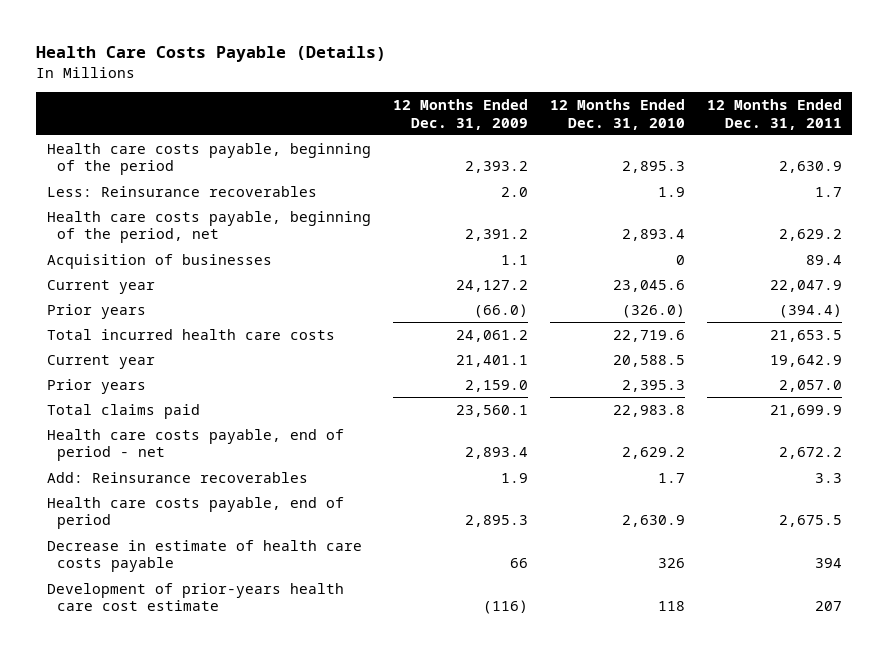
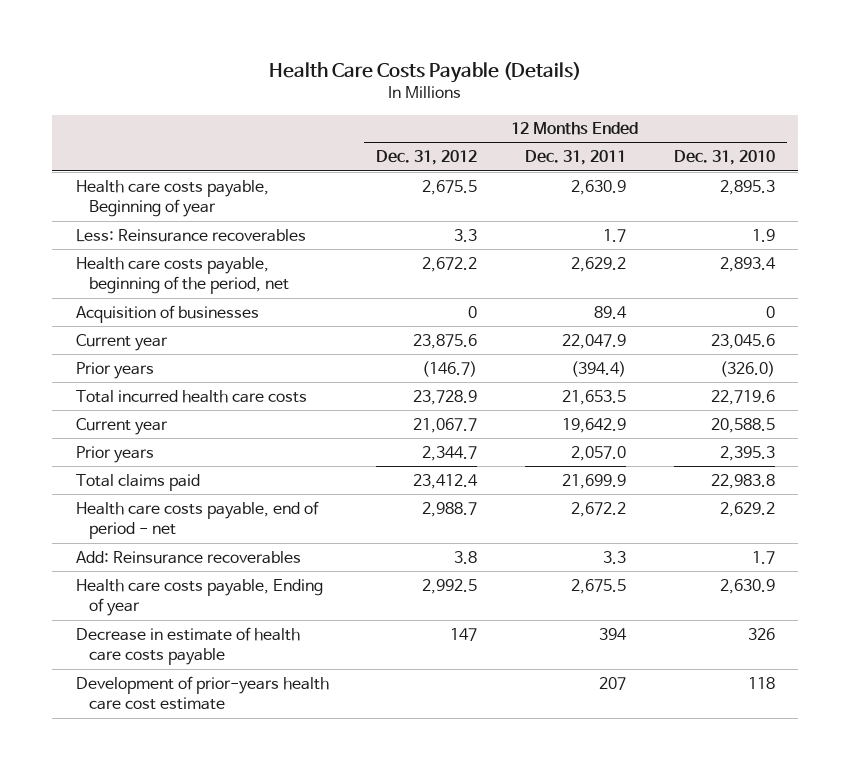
[392,99,528,130] 12 Months Ended Dec. 31, 2009 -> none
none -> [376,150,478,166] Dec. 31, 2012
[46,142,371,176] Health care costs payable, beginning of the period -> [75,179,269,218] Health care costs payable, Beginning of year
[46,496,344,530] Health care costs payable, end of period -> [75,578,323,617] Health care costs payable, Ending of year

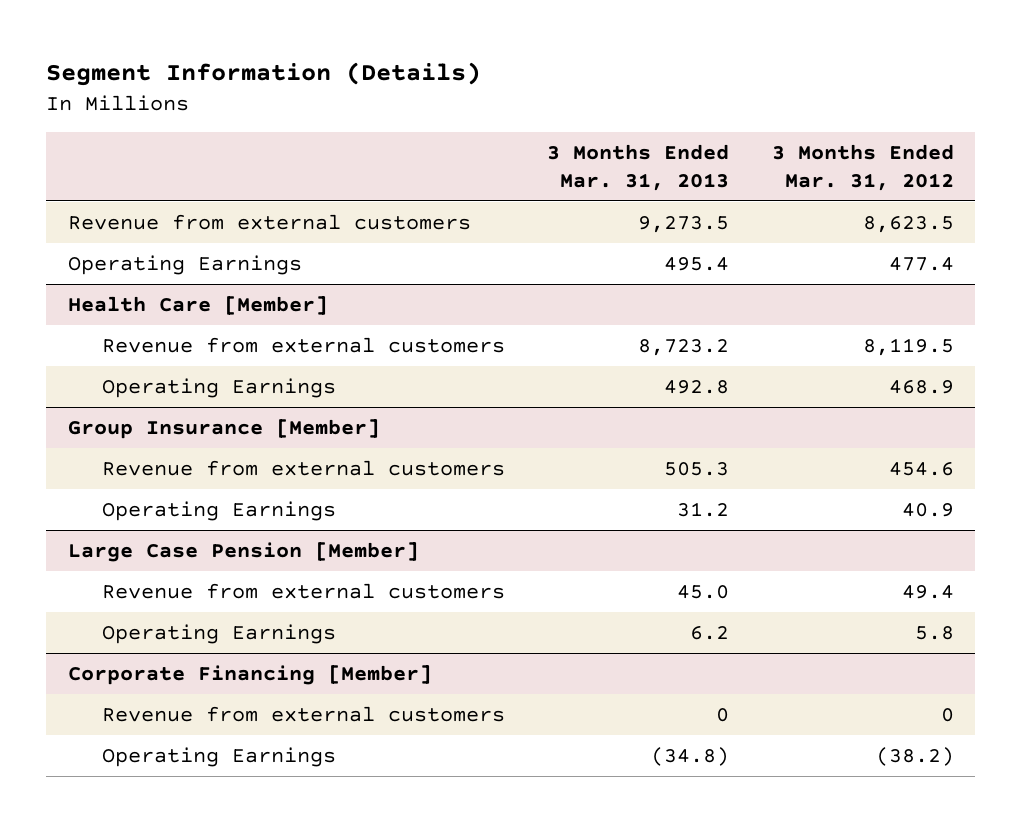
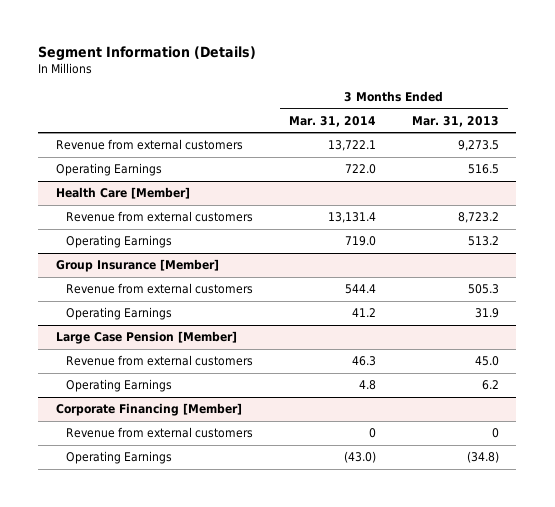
[771,143,954,191] 3 Months Ended Mar. 31, 2012 -> none
none -> [289,115,377,127] Mar. 31, 2014
[664,256,730,271] 495.4 -> [467,164,499,175] 516.5
[664,379,730,394] 492.8 -> [467,236,499,247] 513.2
[677,501,730,517] 31.2 -> [474,308,499,319] 31.9

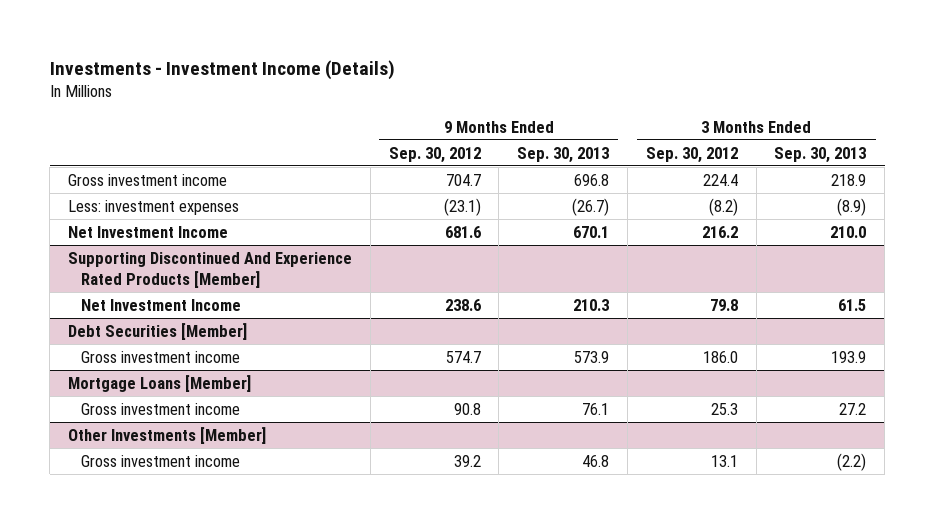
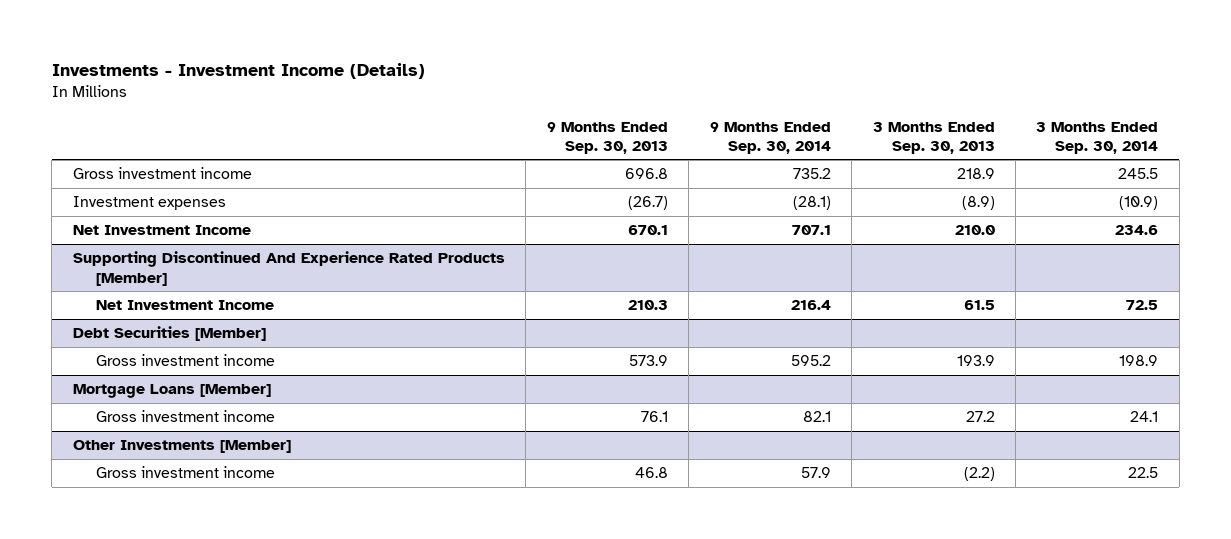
[388,146,481,163] Sep. 30, 2012 -> none
[645,146,738,163] Sep. 30, 2012 -> none
none -> [709,121,831,155] 9 Months Ended Sep. 30, 2014
none -> [1036,121,1159,155] 3 Months Ended Sep. 30, 2014
[68,199,240,215] Less: investment expenses -> [72,196,226,211] Investment expenses

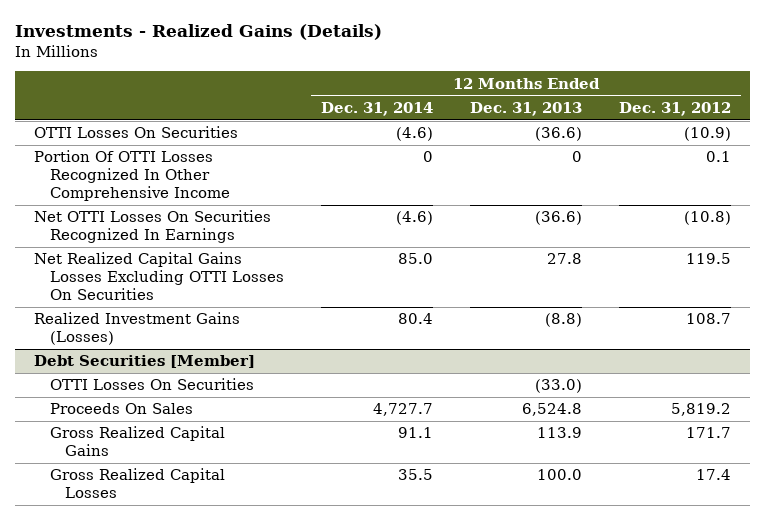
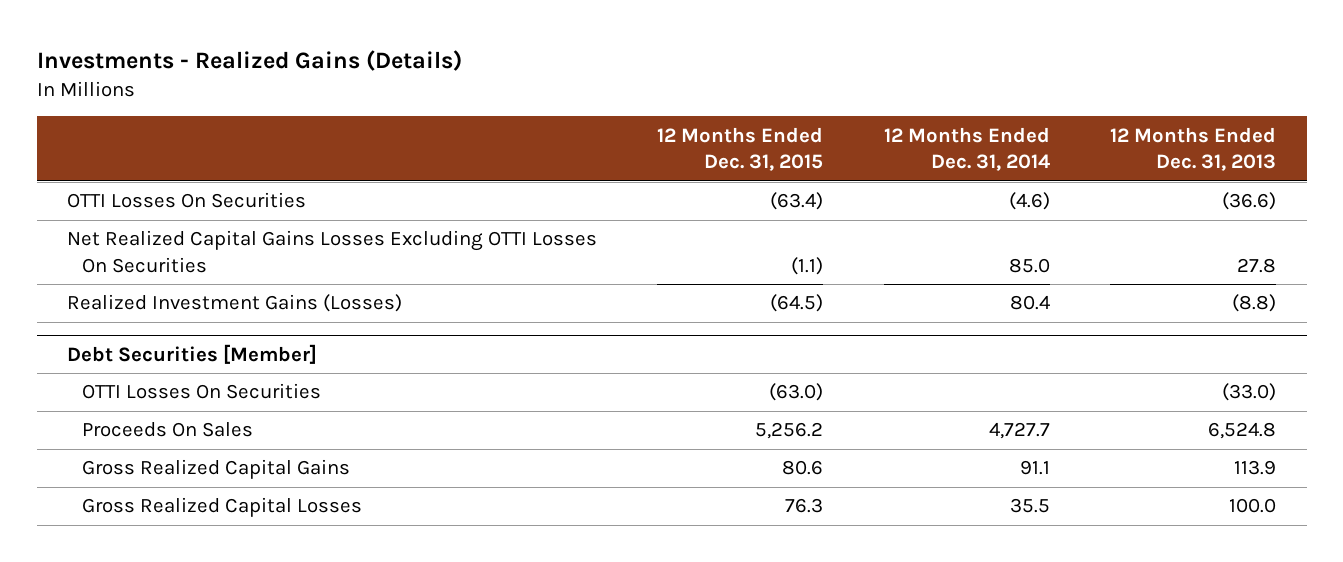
[619,101,732,116] Dec. 31, 2012 -> none
none -> [657,126,824,172] 12 Months Ended Dec. 31, 2015
[33,150,230,202] Portion Of OTTI Losses Recognized In Other Comprehensive Income -> none
[33,210,271,244] Net OTTI Losses On Securities Recognized In Earnings -> none

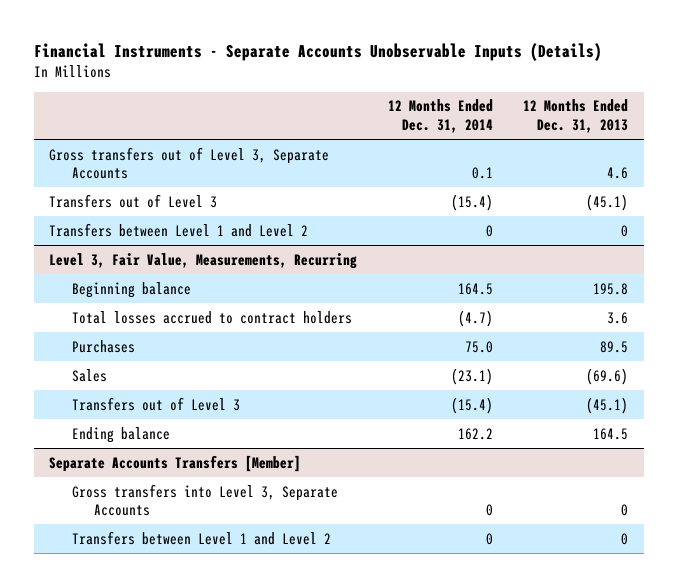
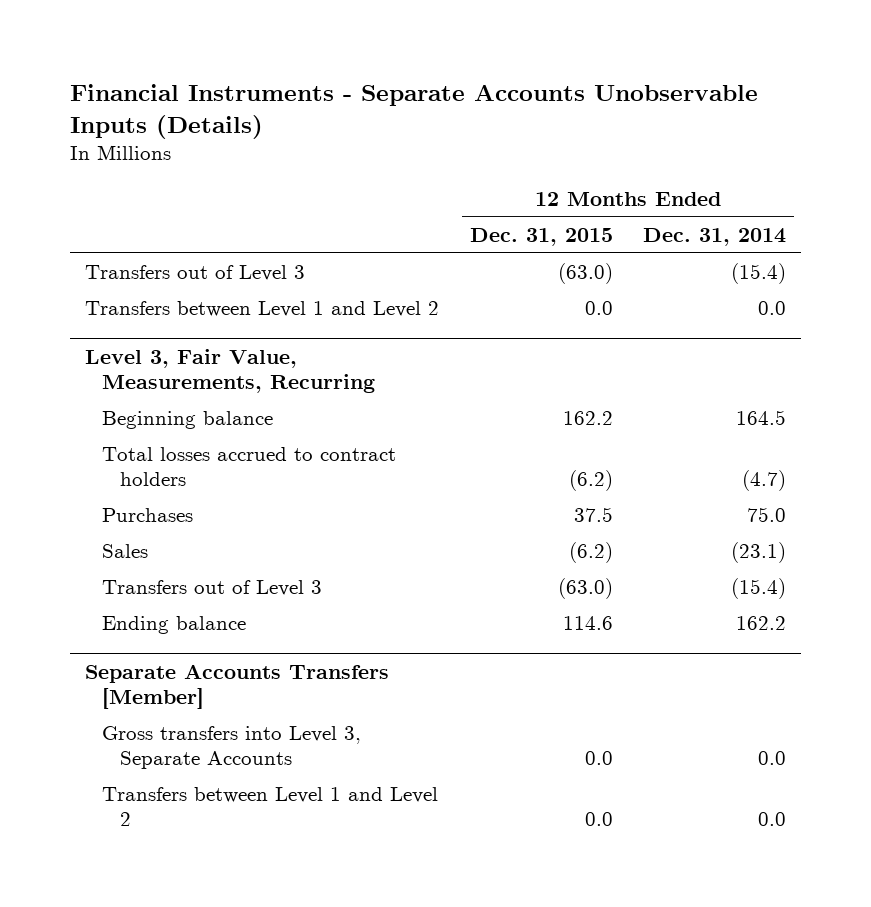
[523,99,629,133] 12 Months Ended Dec. 31, 2013 -> none
none -> [469,227,613,246] Dec. 31, 2015
[49,146,330,179] Gross transfers out of Level 3, Separate Accounts -> none
[485,224,493,237] 0 -> [758,301,787,316] 0.0
[485,503,493,516] 0 -> [758,751,787,766] 0.0
[485,532,493,545] 0 -> [758,812,787,827] 0.0

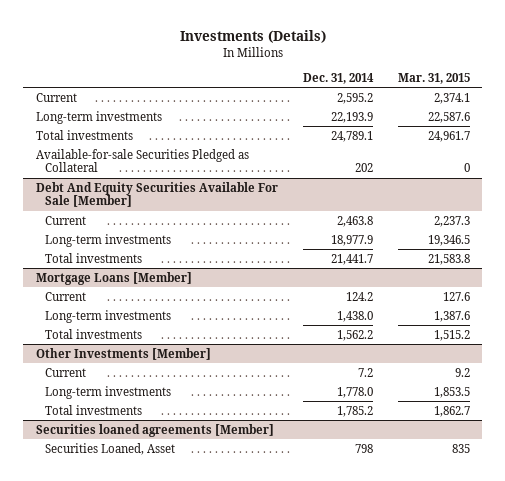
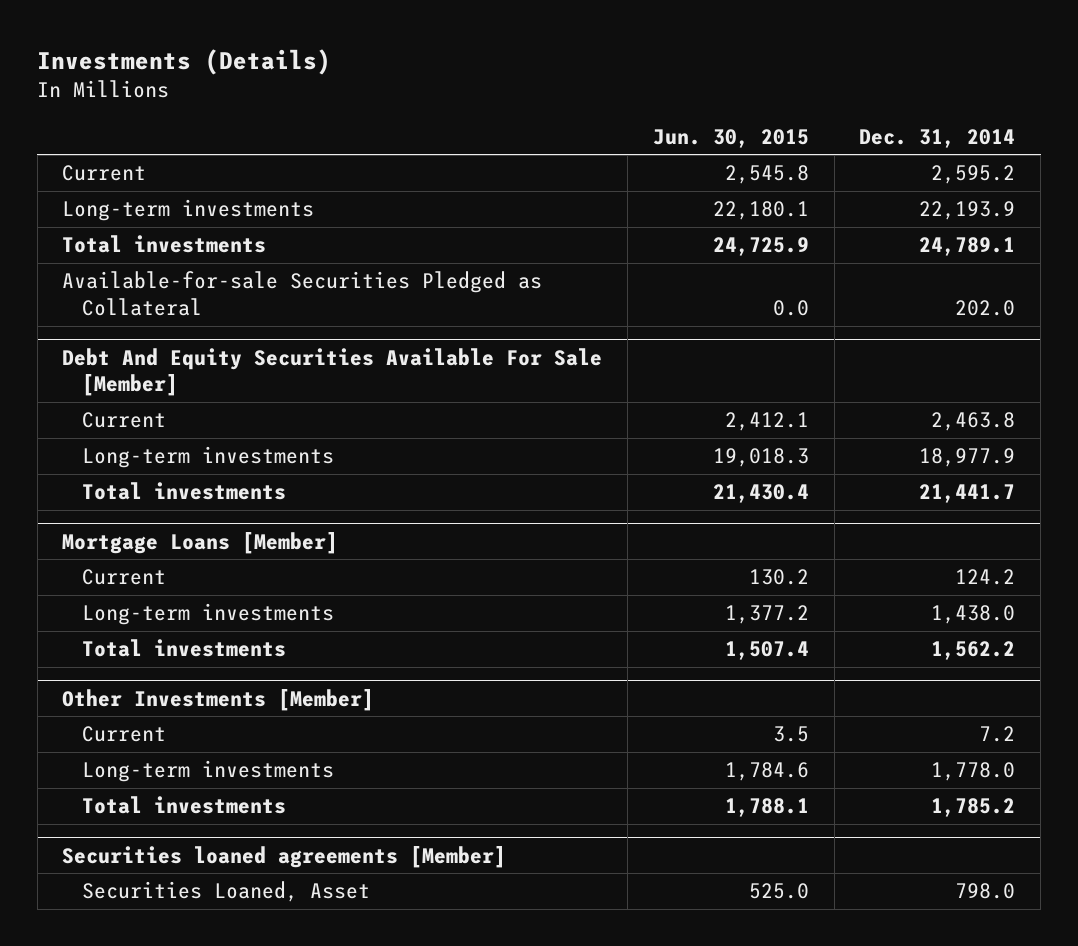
[397,73,470,85] Mar. 31, 2015 -> none
none -> [652,128,809,148] Jun. 30, 2015
[354,163,373,173] 202 -> [955,299,1016,316] 202.0
[354,443,373,453] 798 -> [955,883,1016,900] 798.0

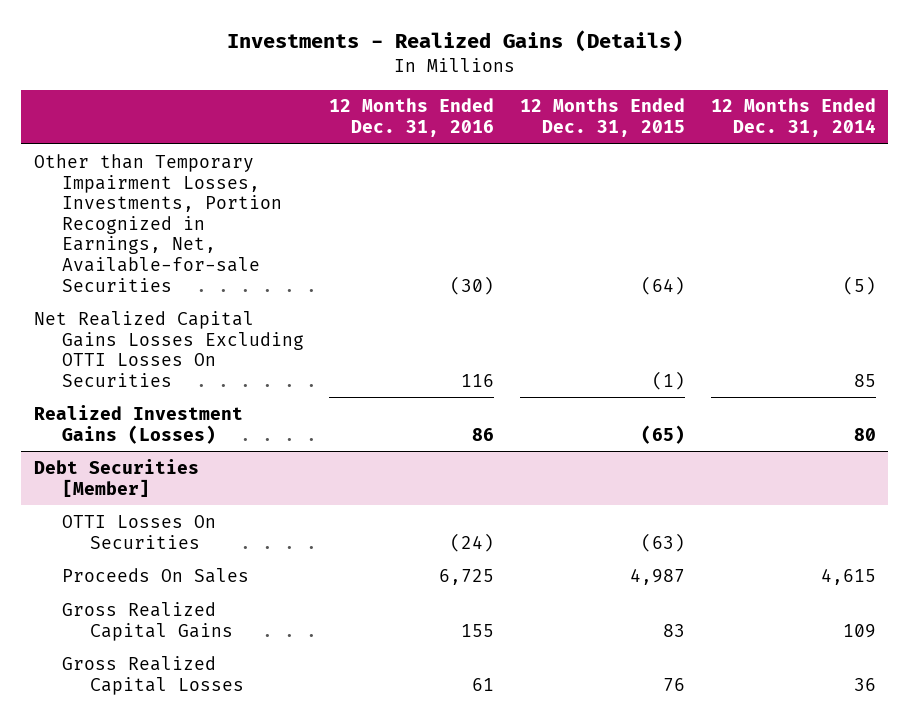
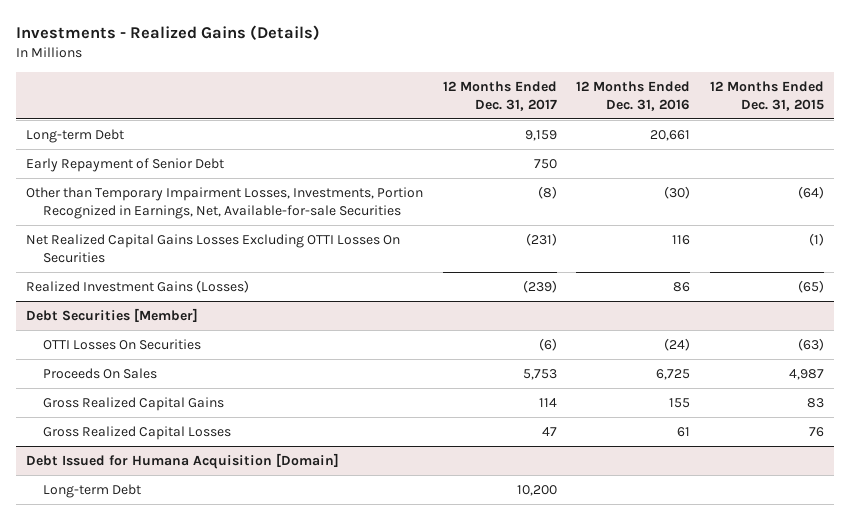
[710,98,876,138] 12 Months Ended Dec. 31, 2014 -> none
none -> [442,80,557,111] 12 Months Ended Dec. 31, 2017
none -> [25,128,124,143] Long-term Debt
none -> [25,157,224,172] Early Repayment of Senior Debt
none -> [25,452,339,469] Debt Issued for Humana Acquisition [Domain]
none -> [43,483,142,498] Long-term Debt

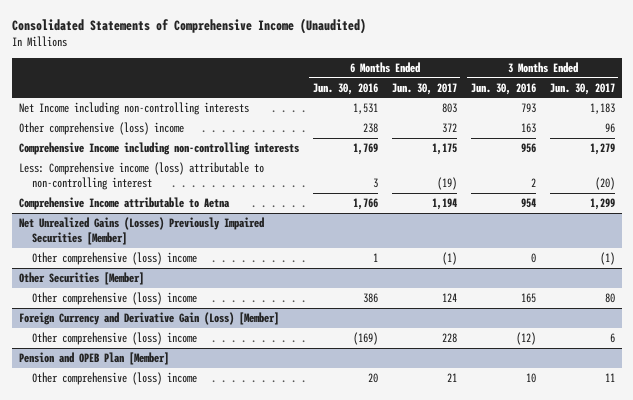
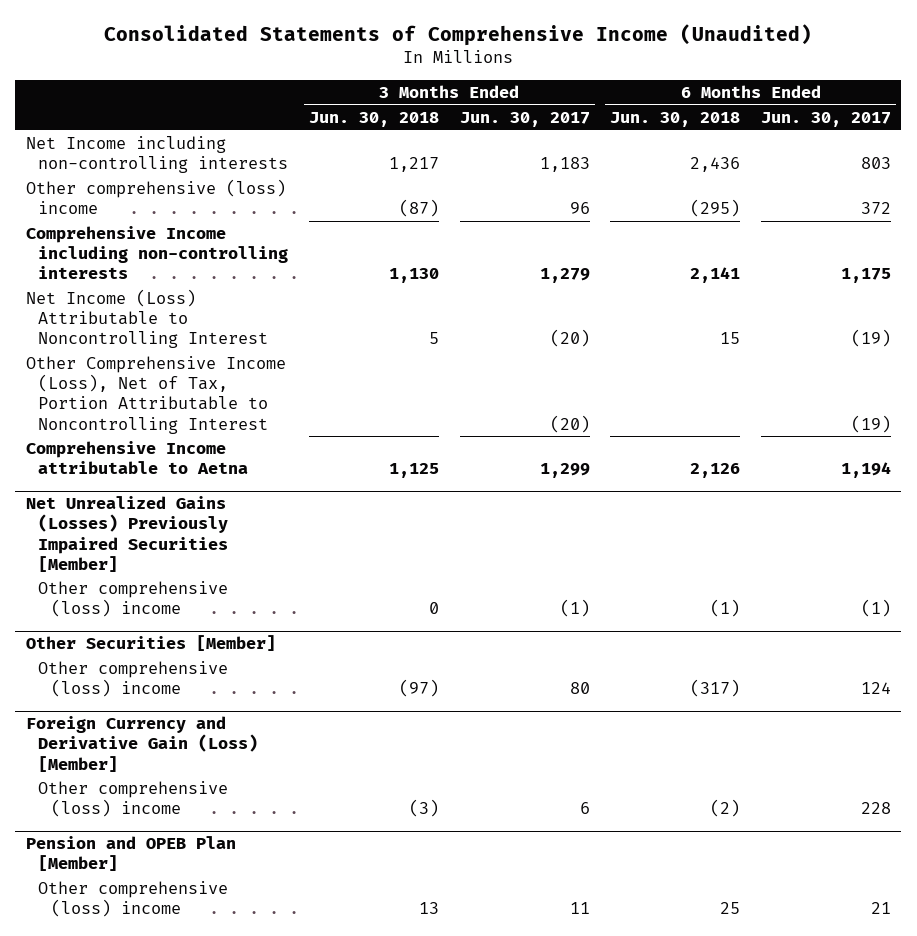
[312,82,378,95] Jun. 30, 2016 -> none
[470,82,536,95] Jun. 30, 2016 -> none
none -> [309,112,440,128] Jun. 30, 2018
none -> [610,112,741,128] Jun. 30, 2018
none -> [25,289,269,349] Net Income (Loss) Attributable to Noncontrolling Interest
[18,161,264,191] Less: Comprehensive income (loss) attributable to non-controlling interest -> [25,356,286,434] Other Comprehensive Income (Loss), Net of Tax, Portion Attributable to Noncontrolling Interest

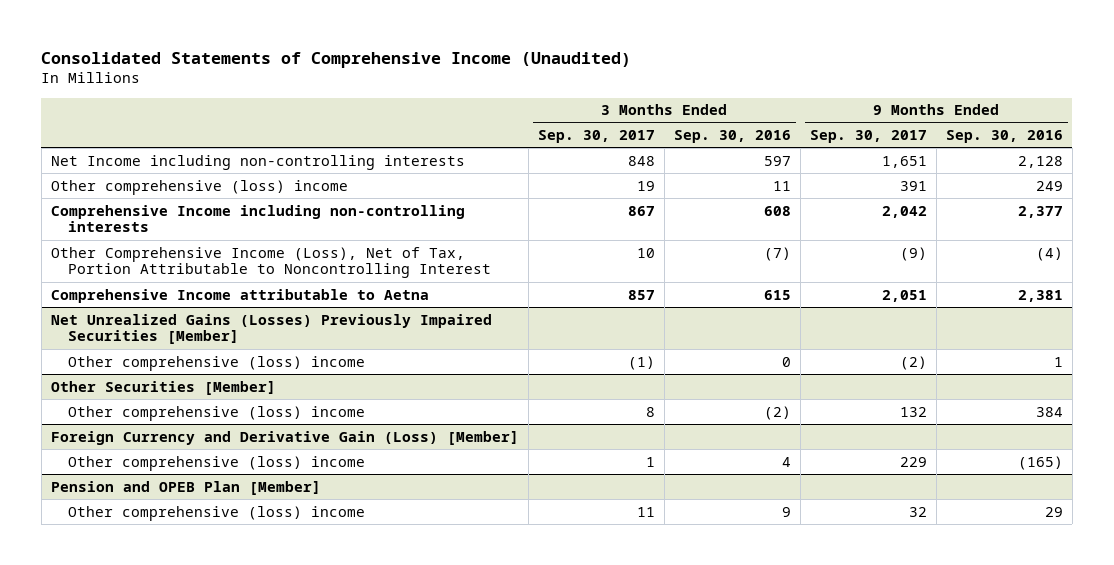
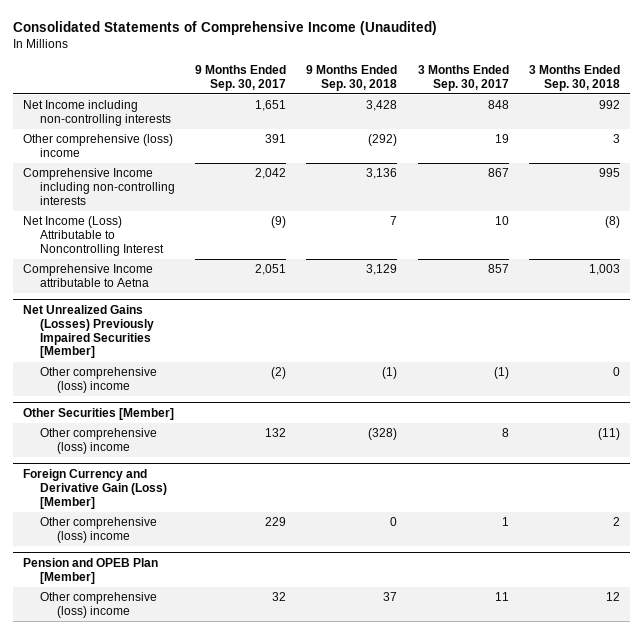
[673,130,791,144] Sep. 30, 2016 -> none
[945,130,1063,144] Sep. 30, 2016 -> none
none -> [306,64,398,91] 9 Months Ended Sep. 30, 2018
none -> [528,64,620,91] 3 Months Ended Sep. 30, 2018
[50,246,491,279] Other Comprehensive Income (Loss), Net of Tax, Portion Attributable to Noncontrolling Interest -> [23,216,165,256] Net Income (Loss) Attributable to Noncontrolling Interest

